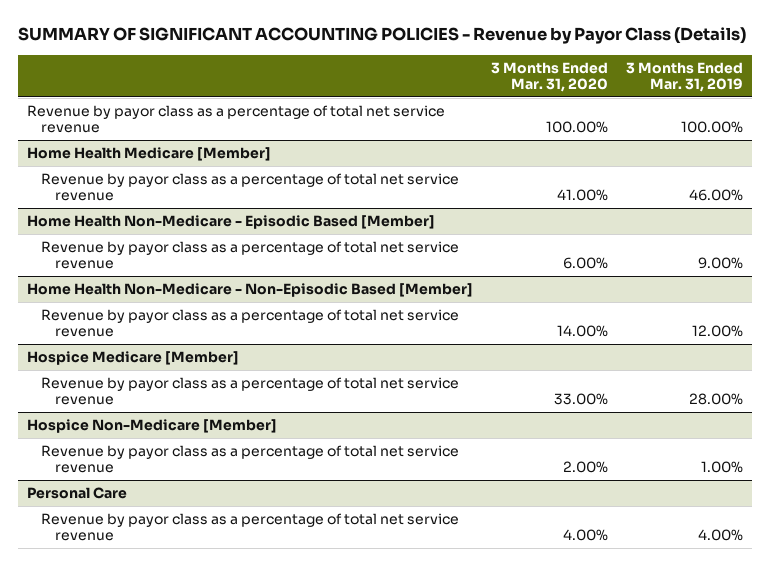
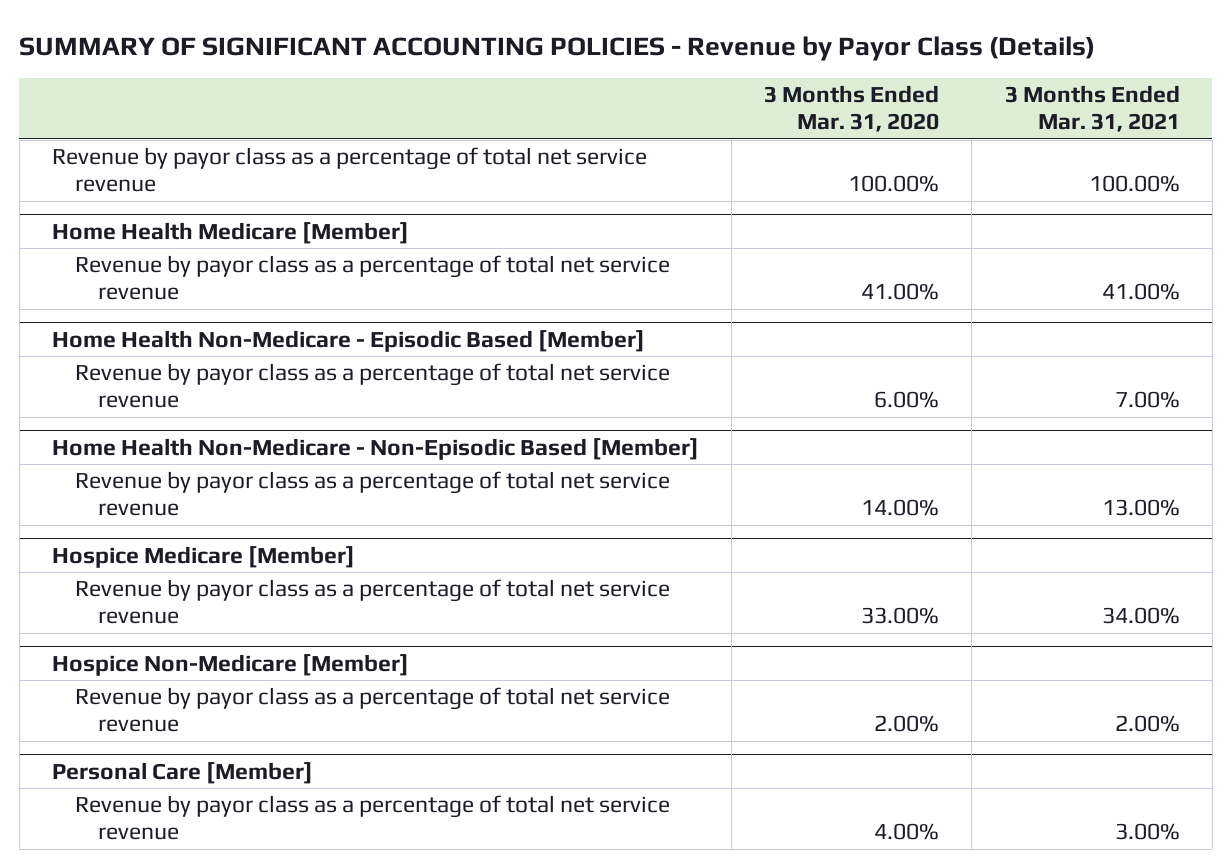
[625,61,743,93] 3 Months Ended Mar. 31, 2019 -> none
none -> [1004,84,1180,133] 3 Months Ended Mar. 31, 2021
[27,487,128,500] Personal Care -> [51,761,313,784] Personal Care [Member]

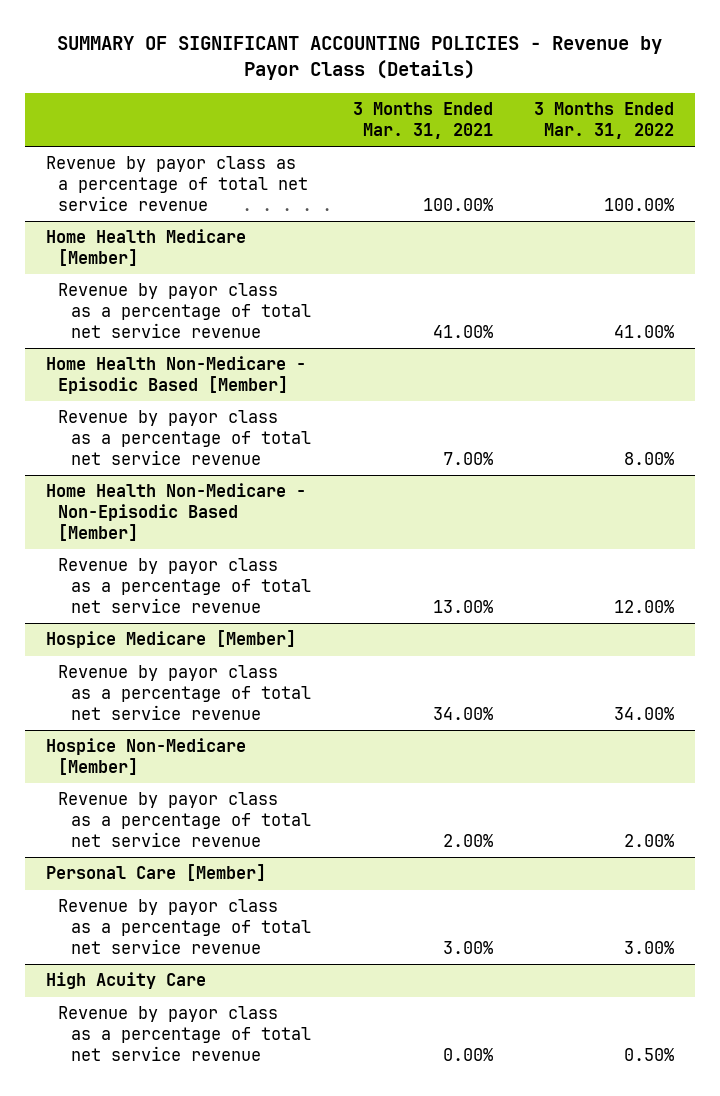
[764,84,940,133] 3 Months Ended Mar. 31, 2020 -> none
none -> [534,102,675,139] 3 Months Ended Mar. 31, 2022
none -> [45,972,206,990] High Acuity Care
none -> [58,1006,311,1061] Revenue by payor class as a percentage of total net service revenue

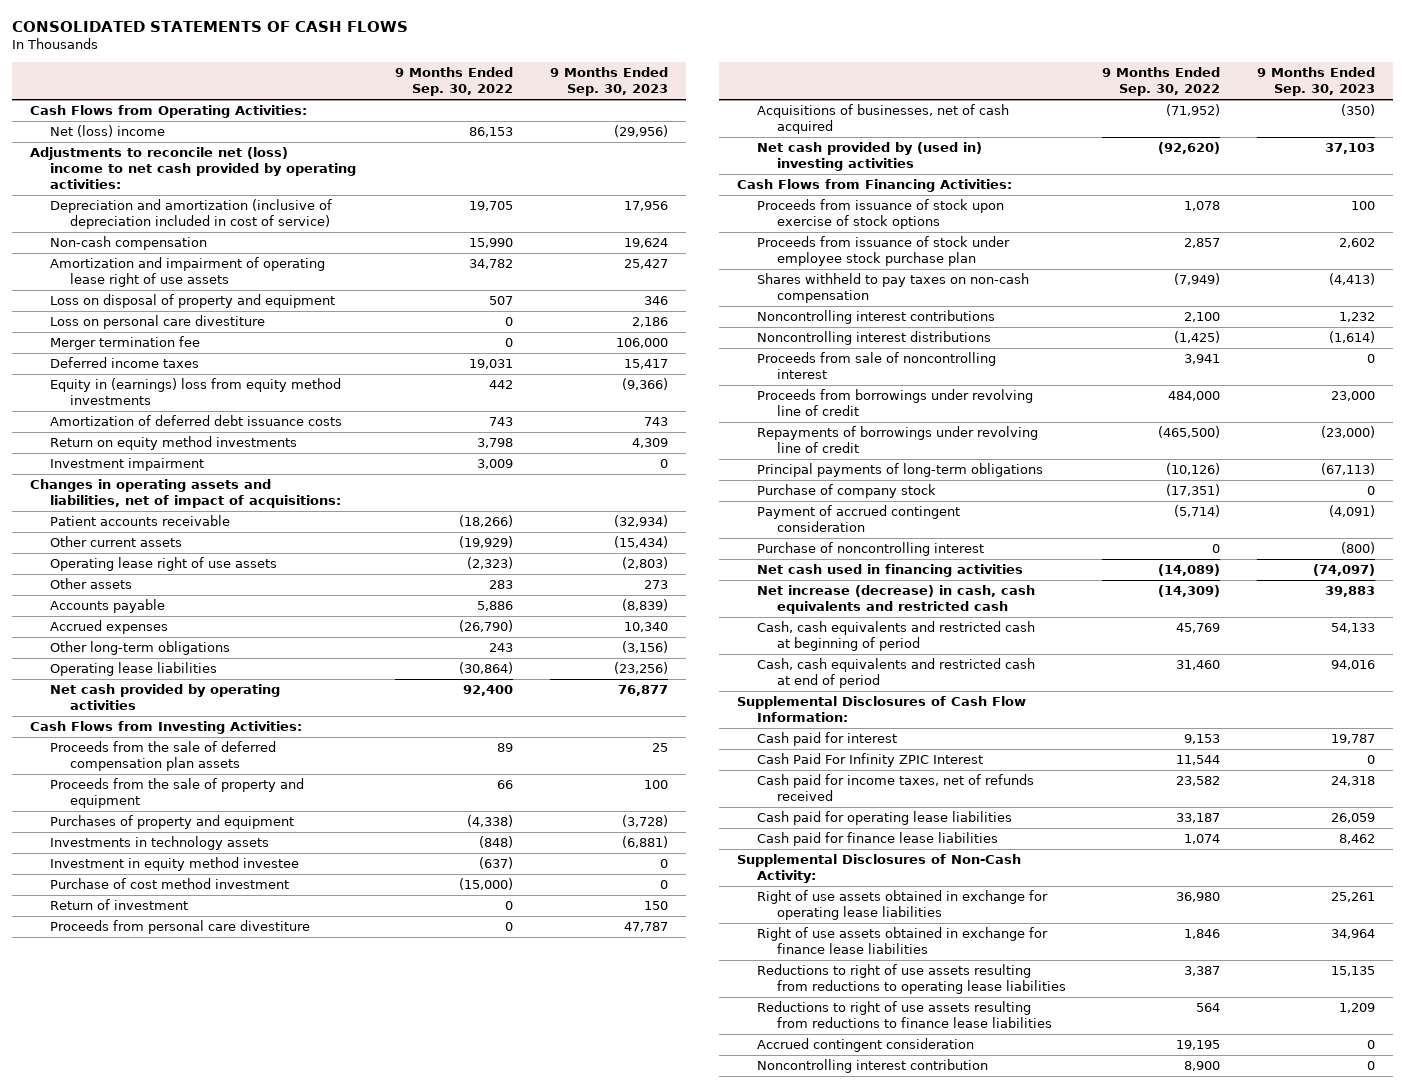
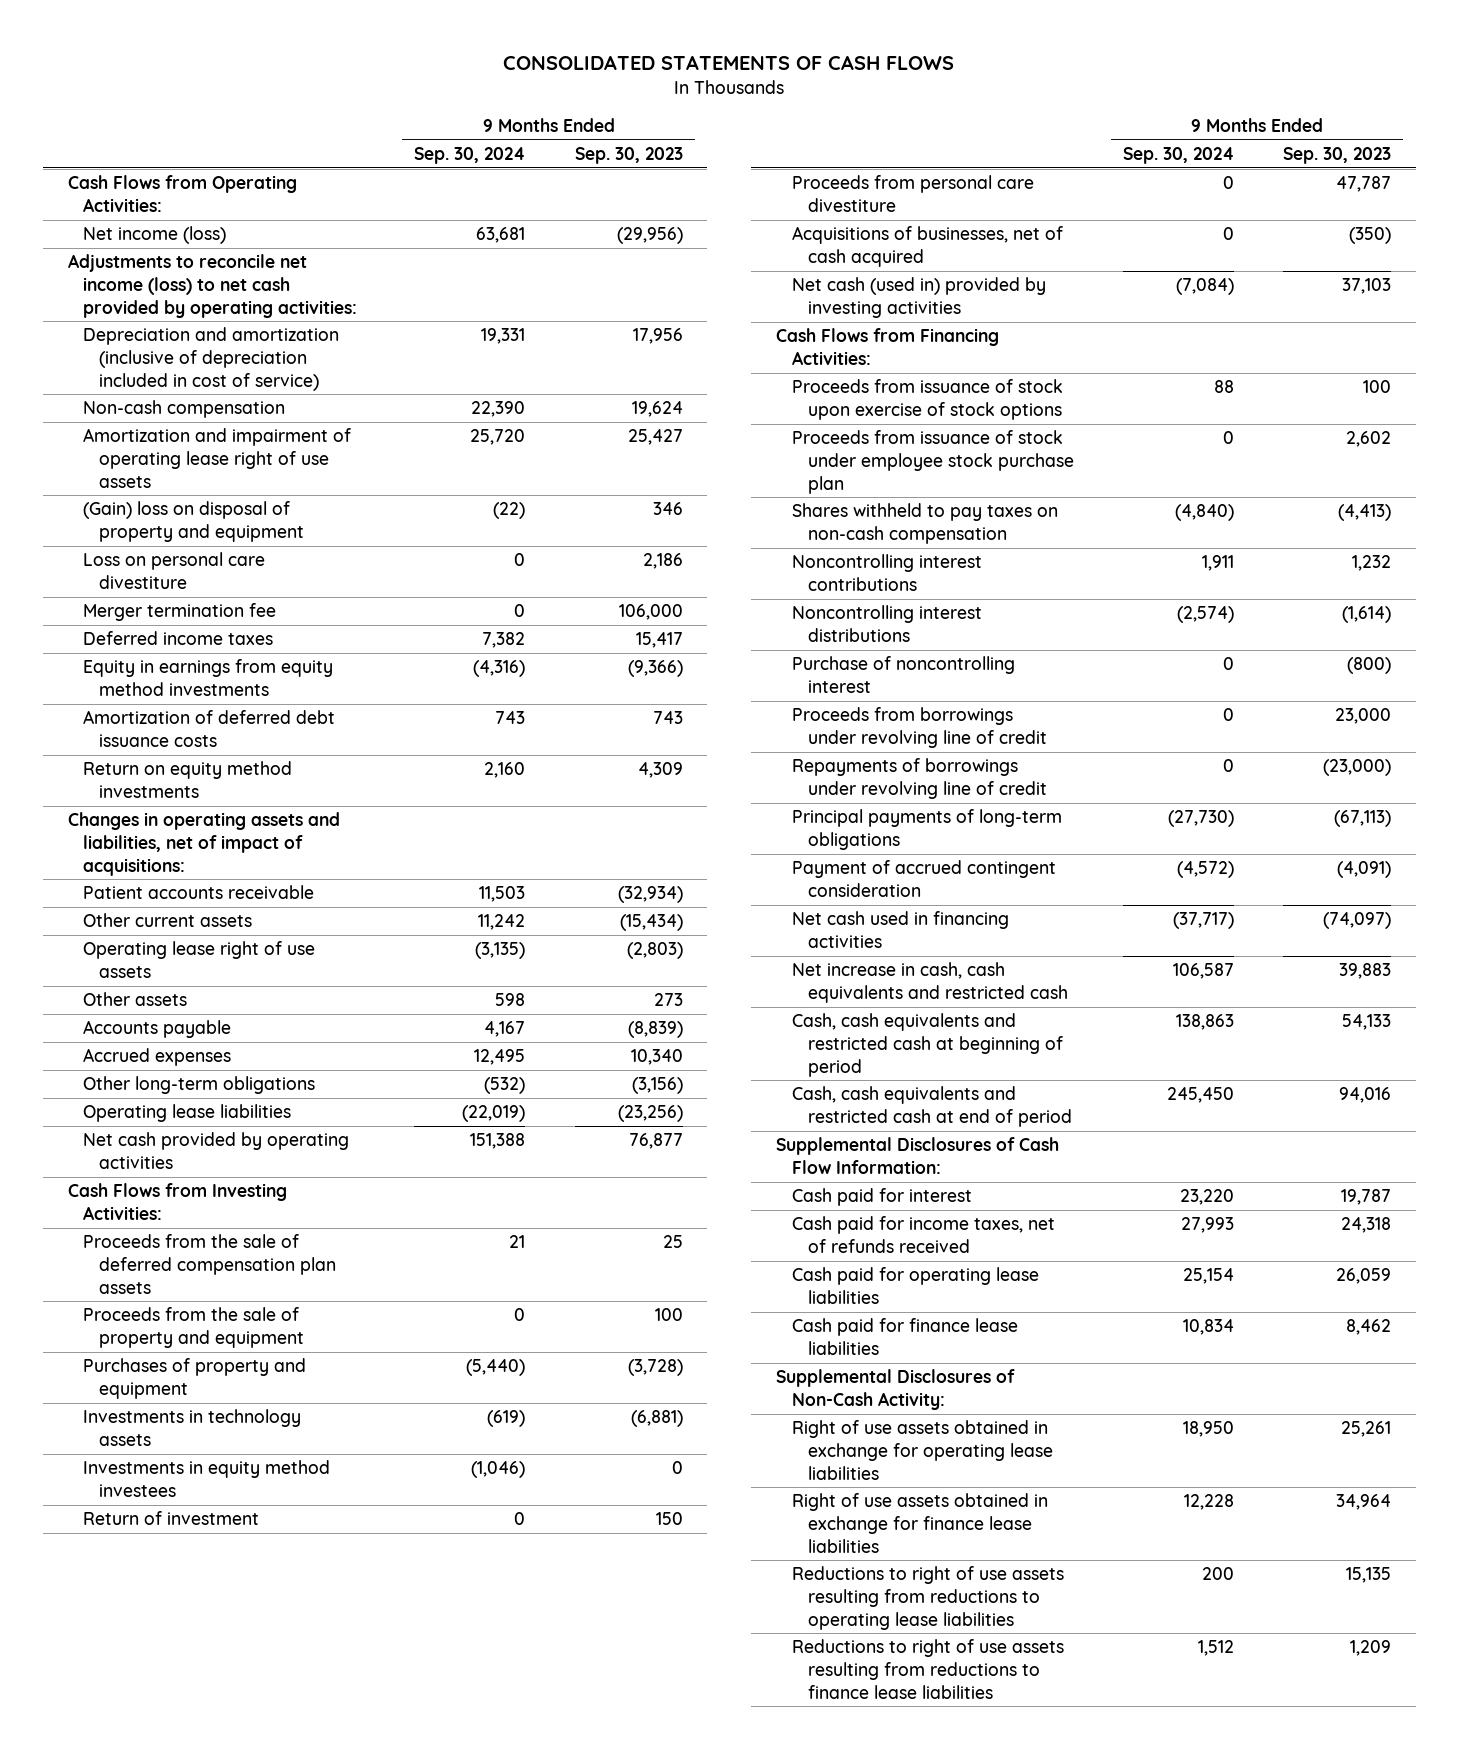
[395,67,514,97] 9 Months Ended Sep. 30, 2022 -> none
none -> [414,147,526,165] Sep. 30, 2024
[50,125,166,138] Net (loss) income -> [83,226,227,245] Net income (loss)
[30,147,357,190] Adjustments to reconcile net (loss) income to net cash provided by operating activities: -> [67,254,358,318] Adjustments to reconcile net income (loss) to net cash provided by operating activities:
[50,294,336,309] Loss on disposal of property and equipment -> [83,501,305,542] (Gain) loss on disposal of property and equipment
[50,378,342,406] Equity in (earnings) loss from equity method investments -> [83,659,334,696] Equity in earnings from equity method investments
[50,458,205,472] Investment impairment -> none
[50,857,300,872] Investment in equity method investee -> none
[50,878,290,890] Purchase of cost method investment -> [83,1460,331,1497] Investments in equity method investees
[756,142,982,172] Net cash provided by (used in) investing activities -> [791,277,1046,318] Net cash (used in) provided by investing activities
[756,352,996,380] Proceeds from sale of noncontrolling interest -> none
[756,542,984,557] Purchase of noncontrolling interest -> [791,656,1015,693] Purchase of noncontrolling interest
[756,484,936,499] Purchase of company stock -> none
[756,585,1035,615] Net increase (decrease) in cash, cash equivalents and restricted cash -> [791,962,1068,1003] Net increase in cash, cash equivalents and restricted cash
[756,753,983,768] Cash Paid For Infinity ZPIC Interest -> none
[756,1038,974,1053] Accrued contingent consideration -> none
[756,1059,988,1074] Noncontrolling interest contribution -> none

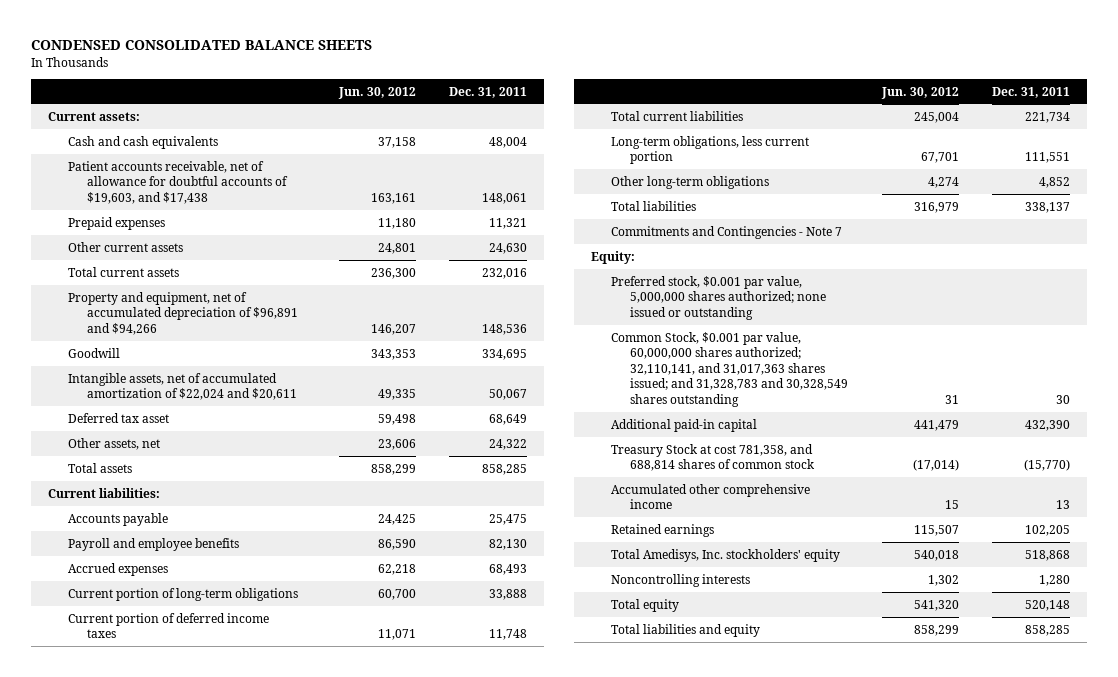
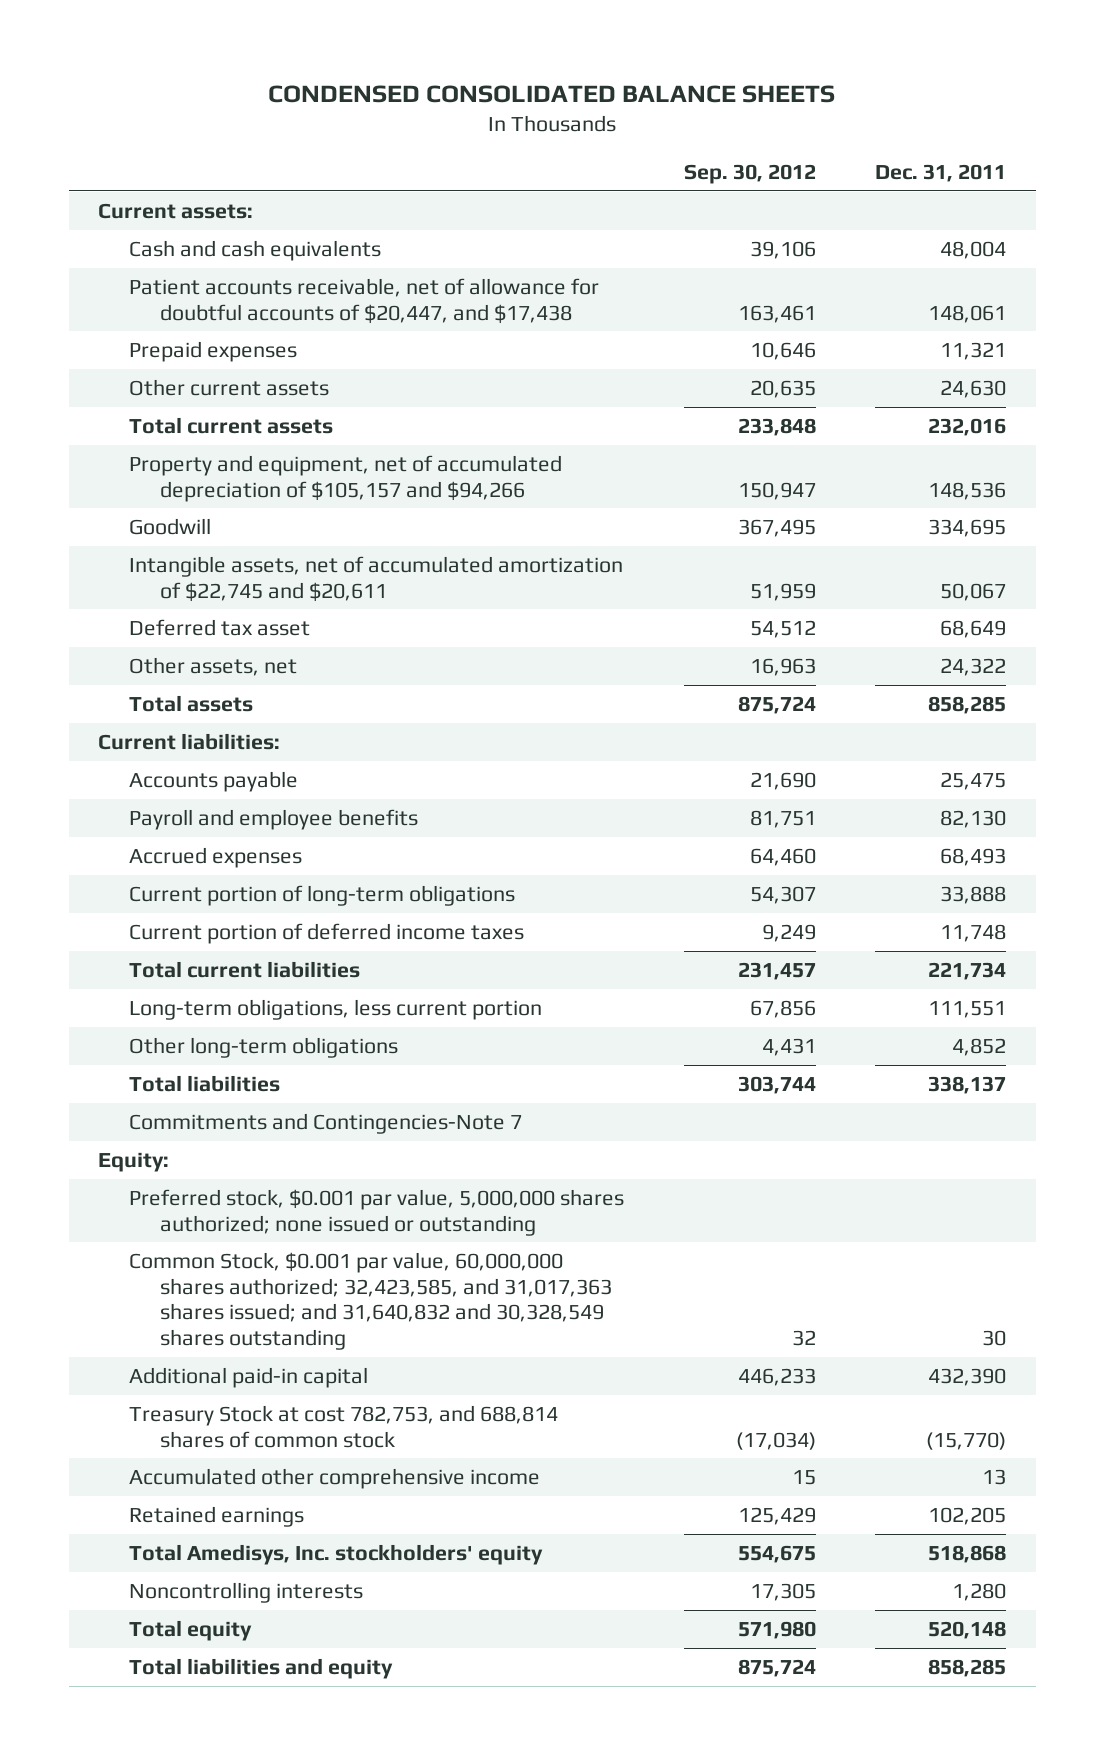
[337,86,416,99] Jun. 30, 2012 -> none
none -> [683,163,816,184] Sep. 30, 2012
[67,160,289,204] Patient accounts receivable, net of allowance for doubtful accounts of $19,603, and $17,438 -> [128,277,599,324] Patient accounts receivable, net of allowance for doubtful accounts of $20,447, and $17,438
[67,291,299,335] Property and equipment, net of accumulated depreciation of $96,891 and $94,266 -> [128,454,562,502] Property and equipment, net of accumulated depreciation of $105,157 and $94,266
[67,372,298,401] Intangible assets, net of accumulated amortization of $22,024 and $20,611 -> [128,555,623,602] Intangible assets, net of accumulated amortization of $22,745 and $20,611
[610,225,842,239] Commitments and Contingencies - Note 7 -> [128,1112,522,1134] Commitments and Contingencies-Note 7
[610,331,849,407] Common Stock, $0.001 par value, 60,000,000 shares authorized; 32,110,141, and 31,017,363 shares issued; and 31,328,783 and 30,328,549 shares outstanding -> [128,1251,612,1350] Common Stock, $0.001 par value, 60,000,000 shares authorized; 32,423,585, and 31,017,363 shares issued; and 31,640,832 and 30,328,549 shares outstanding
[610,443,816,472] Treasury Stock at cost 781,358, and 688,814 shares of common stock -> [128,1404,558,1448] Treasury Stock at cost 782,753, and 688,814 shares of common stock

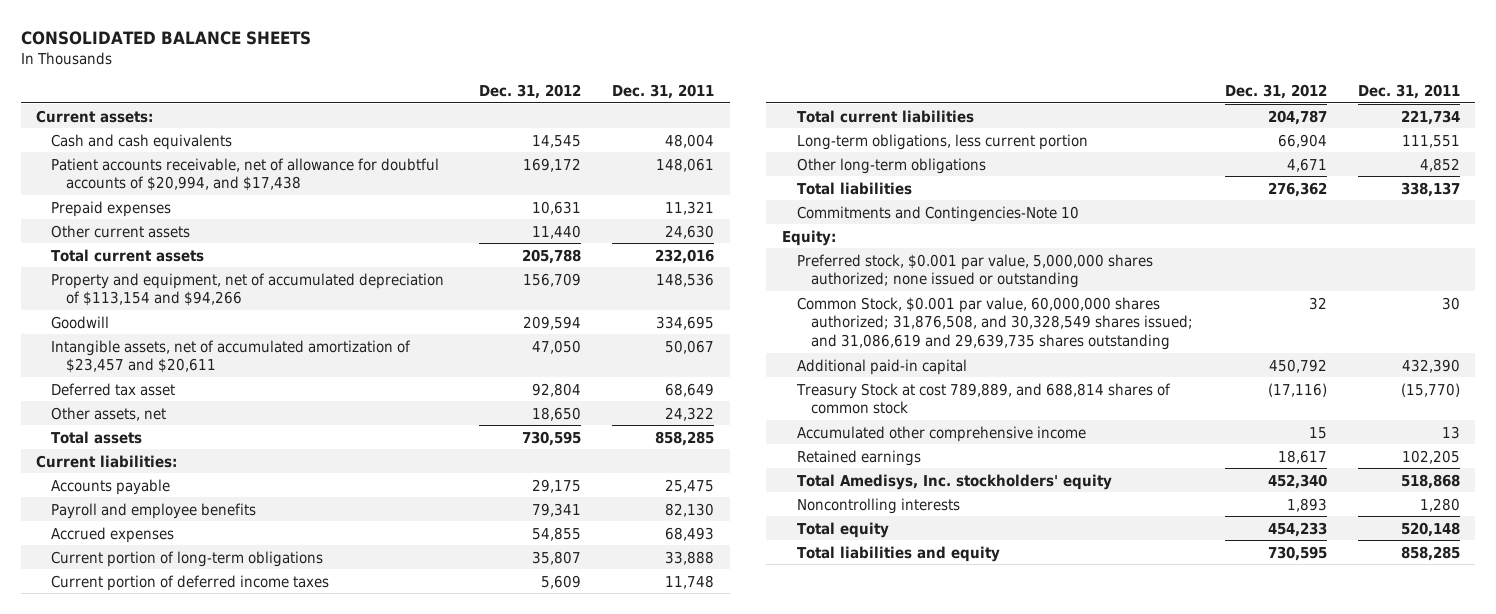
[268,85,836,104] CONDENSED CONSOLIDATED BALANCE SHEETS -> [20,30,311,45] CONSOLIDATED BALANCE SHEETS
[683,163,816,184] Sep. 30, 2012 -> none
none -> [479,83,582,99] Dec. 31, 2012
[128,277,599,324] Patient accounts receivable, net of allowance for doubtful accounts of $20,447, and $17,438 -> [51,157,440,192] Patient accounts receivable, net of allowance for doubtful accounts of $20,994, and $17,438
[128,454,562,502] Property and equipment, net of accumulated depreciation of $105,157 and $94,266 -> [51,272,445,307] Property and equipment, net of accumulated depreciation of $113,154 and $94,266
[128,555,623,602] Intangible assets, net of accumulated amortization of $22,745 and $20,611 -> [51,339,412,374] Intangible assets, net of accumulated amortization of $23,457 and $20,611
[128,1112,522,1134] Commitments and Contingencies-Note 7 -> [796,205,1079,222] Commitments and Contingencies-Note 10
[128,1251,612,1350] Common Stock, $0.001 par value, 60,000,000 shares authorized; 32,423,585, and 31,017,363 shares issued; and 31,640,832 and 30,328,549 shares outstanding -> [796,296,1194,351] Common Stock, $0.001 par value, 60,000,000 shares authorized; 31,876,508, and 30,328,549 shares issued; and 31,086,619 and 29,639,735 shares outstanding
[128,1404,558,1448] Treasury Stock at cost 782,753, and 688,814 shares of common stock -> [795,382,1171,415] Treasury Stock at cost 789,889, and 688,814 shares of common stock

